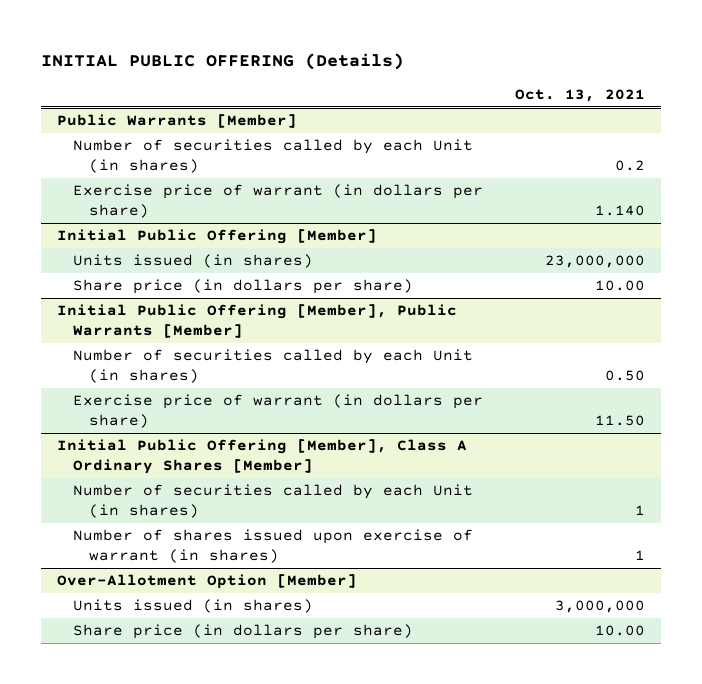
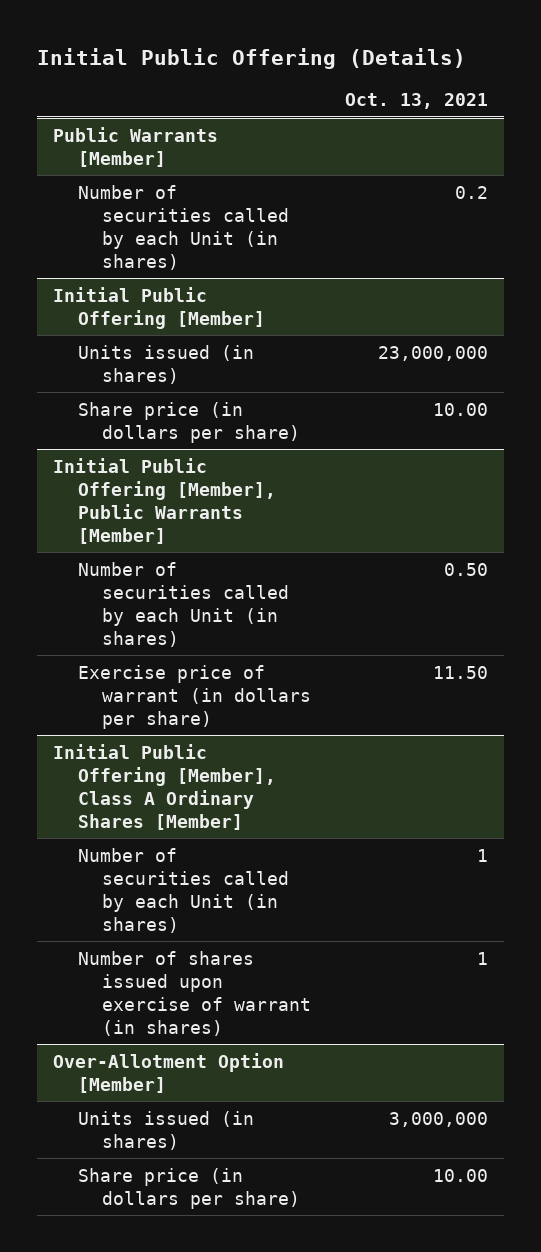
[41,53,405,71] INITIAL PUBLIC OFFERING (Details) -> [36,47,466,69] Initial Public Offering (Details)
[73,184,484,218] Exercise price of warrant (in dollars per share) -> none

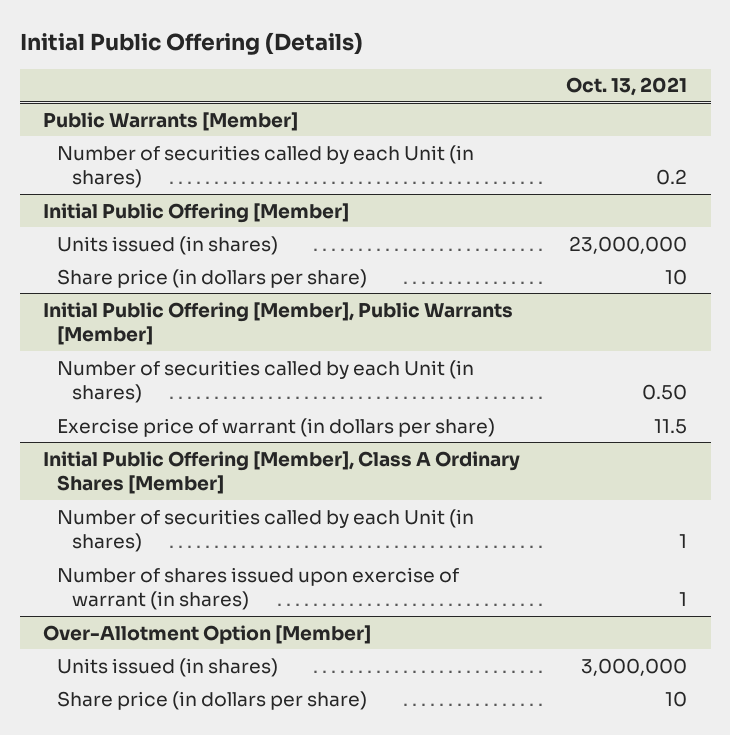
[432,402,488,416] 10.00 -> [665,268,688,285] 10
[432,665,488,679] 11.50 -> [654,418,688,434] 11.5
[432,1168,488,1182] 10.00 -> [665,690,688,707] 10

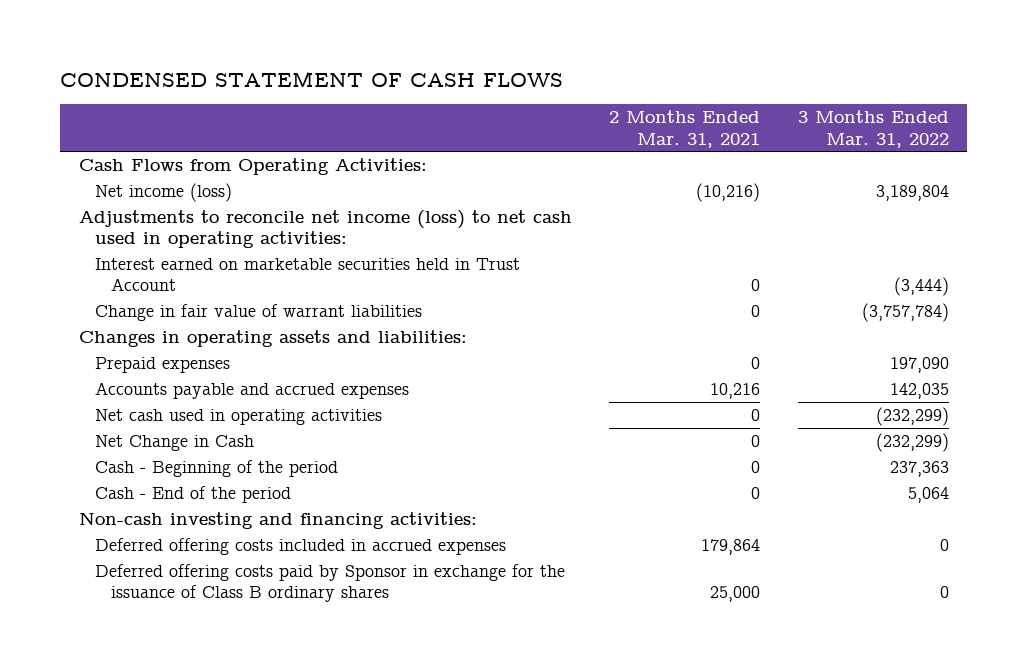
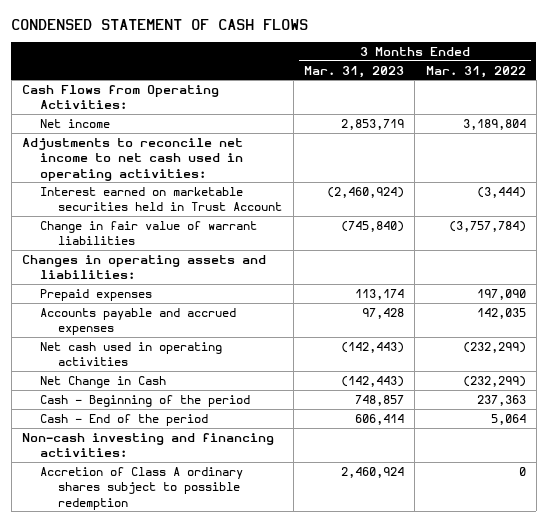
[609,110,761,148] 2 Months Ended Mar. 31, 2021 -> none
none -> [303,65,404,78] Mar. 31, 2023
[94,182,232,202] Net income (loss) -> [40,118,111,128] Net income
[78,209,572,249] Adjustments to reconcile net income (loss) to net cash used in operating activities: -> [22,137,244,181] Adjustments to reconcile net income to net cash used in operating activities:
[94,537,506,555] Deferred offering costs included in accrued expenses -> none
[94,563,565,603] Deferred offering costs paid by Sponsor in exchange for the issuance of Class B ordinary shares -> none
none -> [40,466,244,510] Accretion of Class A ordinary shares subject to possible redemption

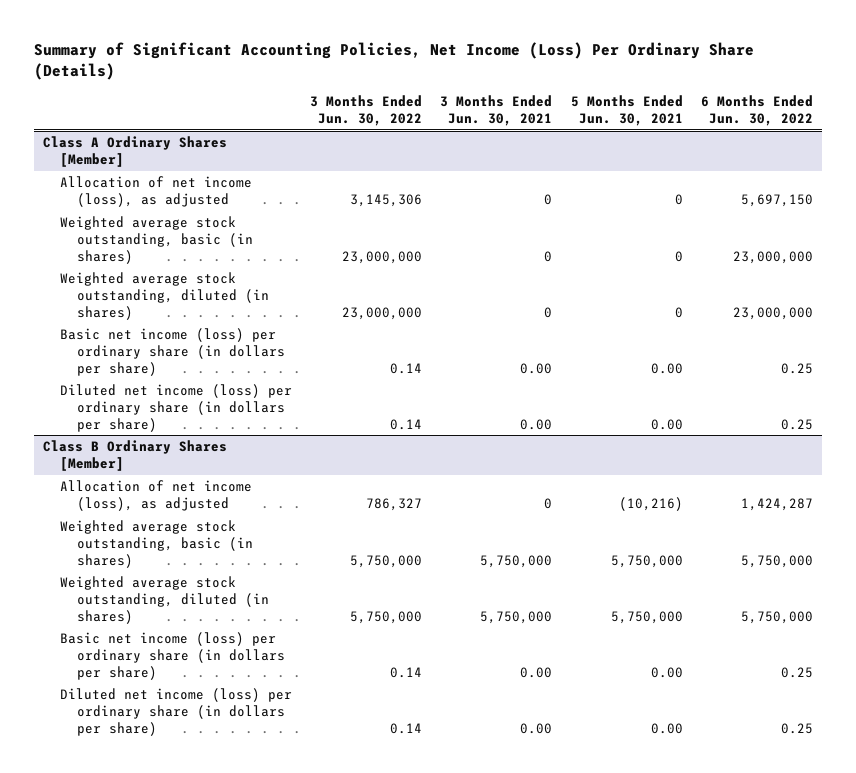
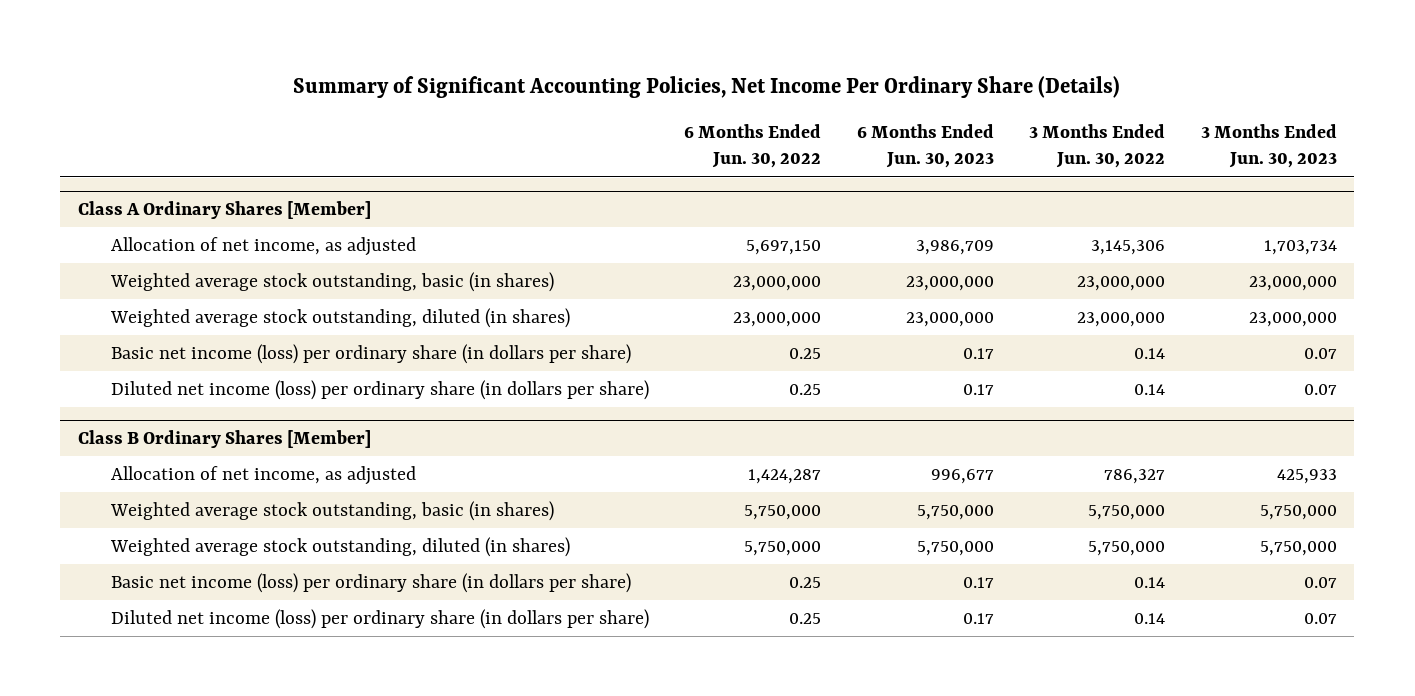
[34,42,755,81] Summary of Significant Accounting Policies, Net Income (Loss) Per Ordinary Share (Details) -> [293,75,1121,98] Summary of Significant Accounting Policies, Net Income Per Ordinary Share (Details)
[440,95,553,126] 3 Months Ended Jun. 30, 2021 -> none
[570,95,683,126] 5 Months Ended Jun. 30, 2021 -> none
none -> [856,124,994,169] 6 Months Ended Jun. 30, 2023
none -> [1200,124,1337,169] 3 Months Ended Jun. 30, 2023
[60,176,253,207] Allocation of net income (loss), as adjusted -> [110,237,416,257] Allocation of net income, as adjusted
[60,480,253,511] Allocation of net income (loss), as adjusted -> [110,466,416,486] Allocation of net income, as adjusted

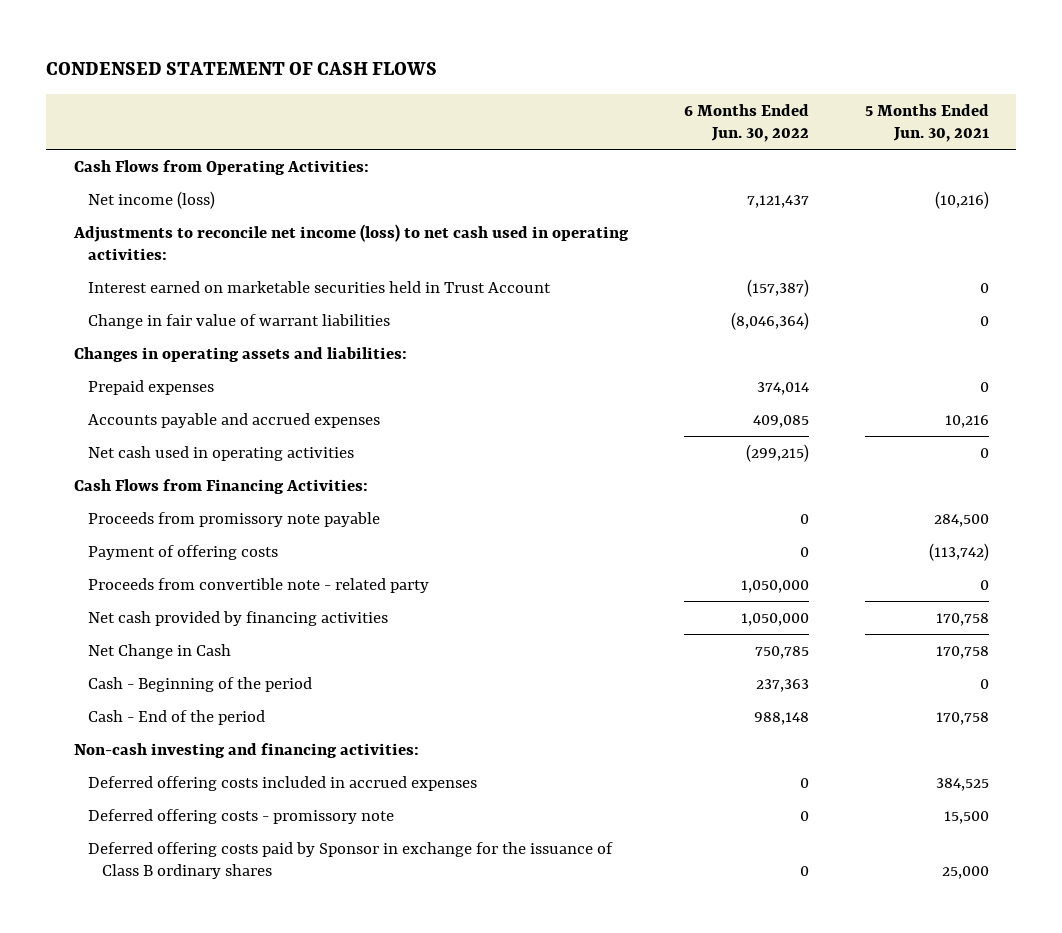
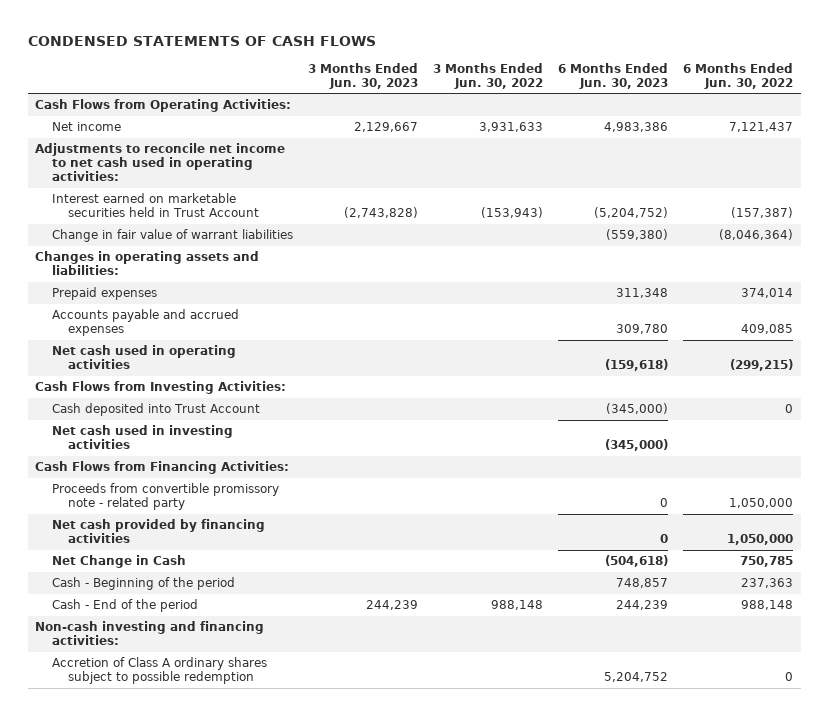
[45,62,437,76] CONDENSED STATEMENT OF CASH FLOWS -> [27,35,376,46] CONDENSED STATEMENTS OF CASH FLOWS
[864,104,989,143] 5 Months Ended Jun. 30, 2021 -> none
none -> [307,62,418,89] 3 Months Ended Jun. 30, 2023
none -> [432,62,543,89] 3 Months Ended Jun. 30, 2022
none -> [557,62,668,89] 6 Months Ended Jun. 30, 2023
[87,190,215,209] Net income (loss) -> [51,122,121,132] Net income
[72,223,629,260] Adjustments to reconcile net income (loss) to net cash used in operating activities: -> [35,143,286,182] Adjustments to reconcile net income to net cash used in operating activities:
none -> [35,381,287,395] Cash Flows from Investing Activities:
none -> [51,403,260,417] Cash deposited into Trust Account
none -> [51,425,233,450] Net cash used in investing activities
[87,511,380,527] Proceeds from promissory note payable -> none
[87,544,278,560] Payment of offering costs -> none
[87,577,429,593] Proceeds from convertible note - related party -> [51,483,279,511] Proceeds from convertible promissory note - related party
[87,775,477,791] Deferred offering costs included in accrued expenses -> none
[87,808,394,824] Deferred offering costs - promissory note -> none
[87,841,613,879] Deferred offering costs paid by Sponsor in exchange for the issuance of Class B ordinary shares -> none
none -> [51,657,267,685] Accretion of Class A ordinary shares subject to possible redemption

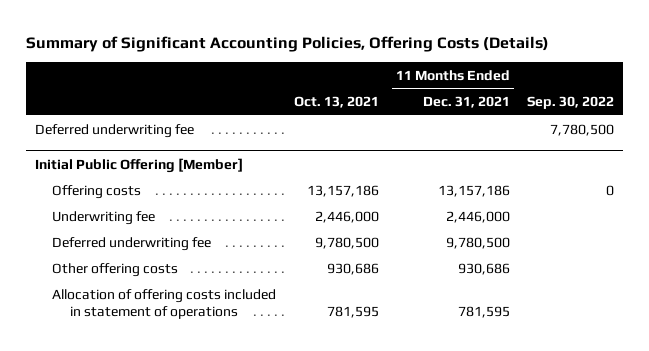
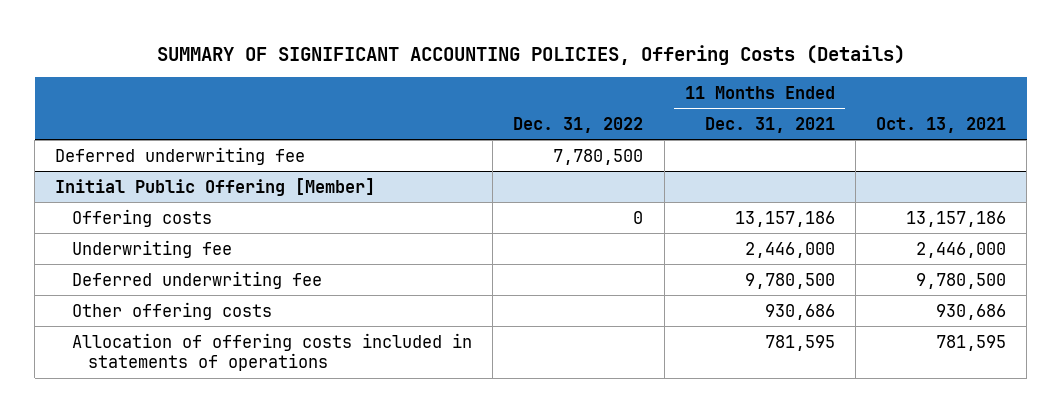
[26,36,550,53] Summary of Significant Accounting Policies, Offering Costs (Details) -> [156,44,905,65] SUMMARY OF SIGNIFICANT ACCOUNTING POLICIES, Offering Costs (Details)
[527,95,615,109] Sep. 30, 2022 -> none
none -> [513,116,644,133] Dec. 31, 2022
[52,288,277,320] Allocation of offering costs included in statement of operations -> [71,332,472,372] Allocation of offering costs included in statements of operations

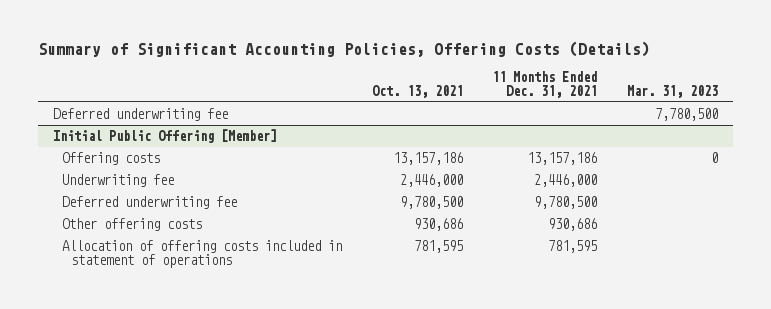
[156,44,905,65] SUMMARY OF SIGNIFICANT ACCOUNTING POLICIES, Offering Costs (Details) -> [37,41,650,58] Summary of Significant Accounting Policies, Offering Costs (Details)
[513,116,644,133] Dec. 31, 2022 -> none
none -> [627,85,719,99] Mar. 31, 2023
[71,332,472,372] Allocation of offering costs included in statements of operations -> [62,239,343,268] Allocation of offering costs included in statement of operations

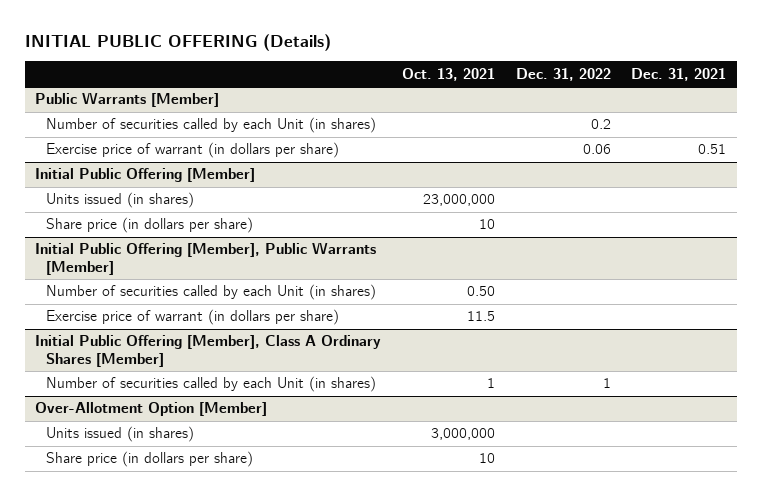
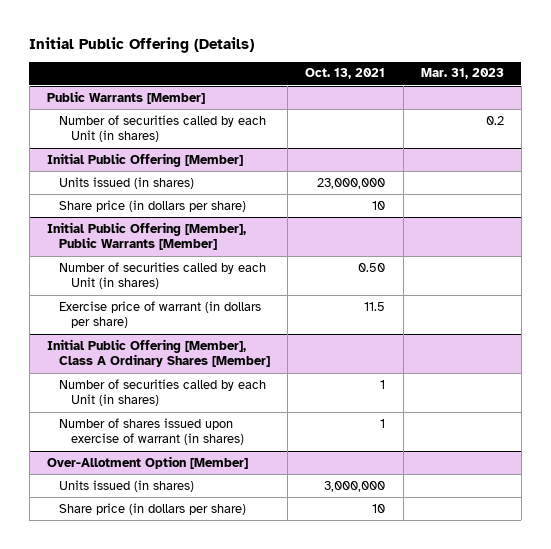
[24,34,331,52] INITIAL PUBLIC OFFERING (Details) -> [29,36,255,53] Initial Public Offering (Details)
[515,67,611,81] Dec. 31, 2022 -> none
[631,67,727,81] Dec. 31, 2021 -> none
none -> [420,68,504,80] Mar. 31, 2023
[45,142,339,159] Exercise price of warrant (in dollars per share) -> none
none -> [59,417,245,446] Number of shares issued upon exercise of warrant (in shares)

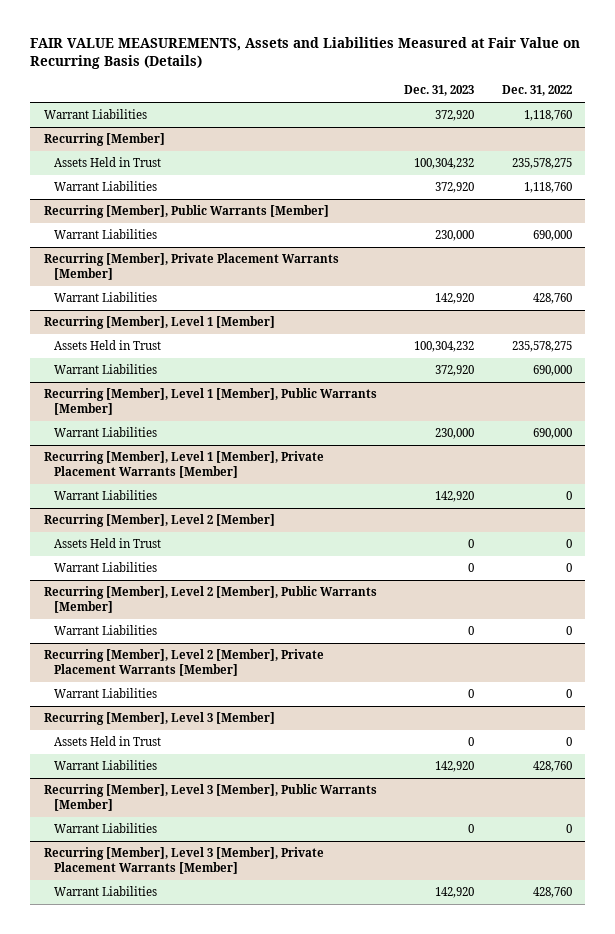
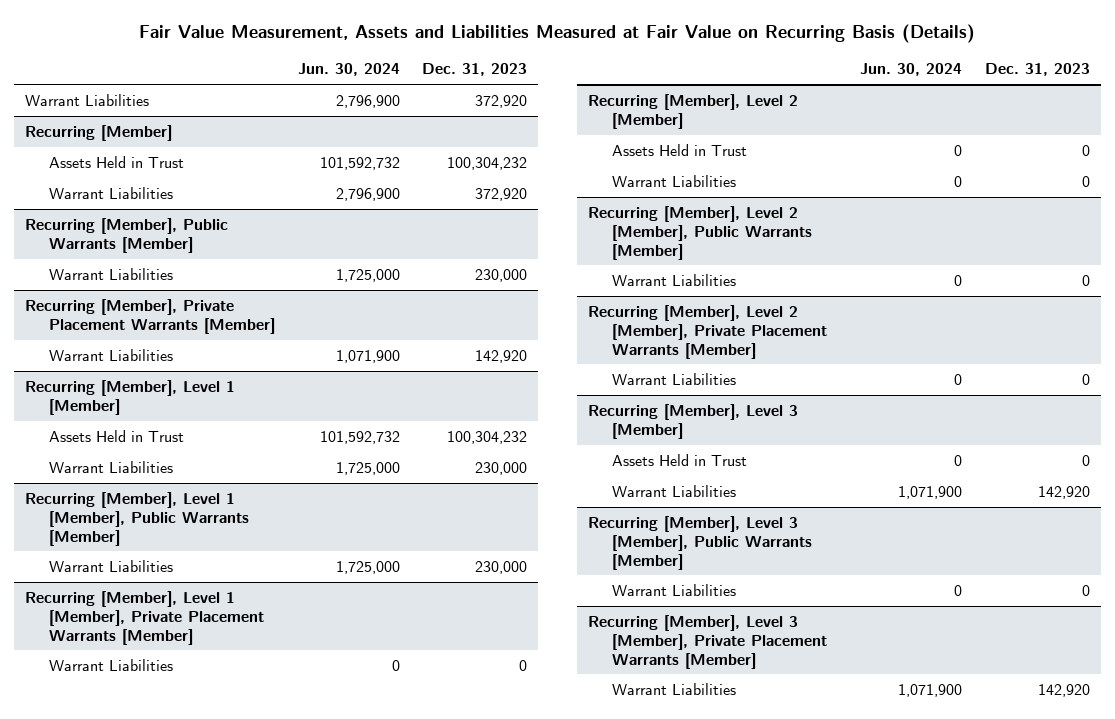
[29,36,580,70] FAIR VALUE MEASUREMENTS, Assets and Liabilities Measured at Fair Value on Recurring Basis (Details) -> [139,23,976,43] Fair Value Measurement, Assets and Liabilities Measured at Fair Value on Recurring Basis (Details)
[501,85,572,97] Dec. 31, 2022 -> none
none -> [297,63,400,77] Jun. 30, 2024
[435,365,475,377] 372,920 -> [474,461,527,475] 230,000
[435,491,475,503] 142,920 -> [518,659,527,671] 0

